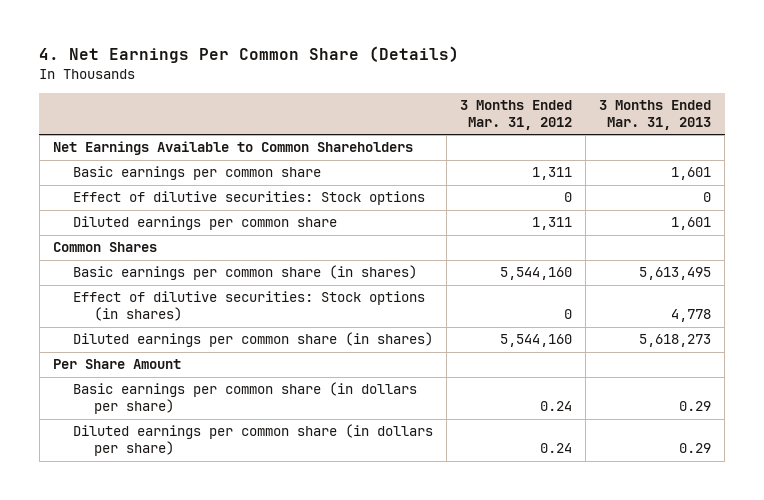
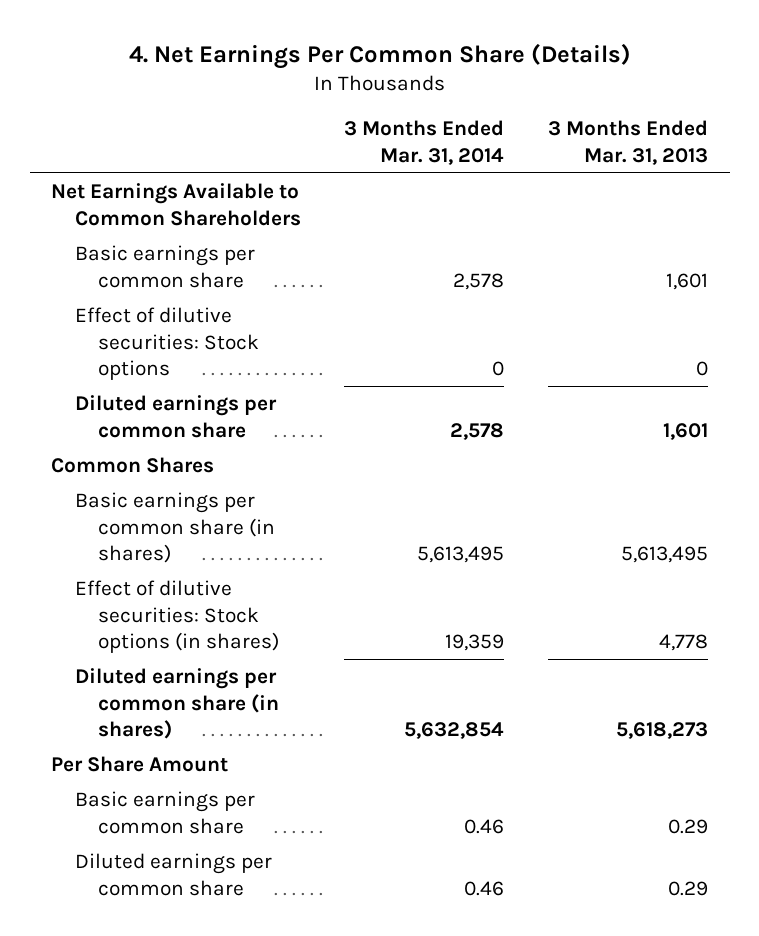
[460,100,573,130] 3 Months Ended Mar. 31, 2012 -> none
none -> [344,119,505,165] 3 Months Ended Mar. 31, 2014
[73,382,418,415] Basic earnings per common share (in dollars per share) -> [74,791,255,834] Basic earnings per common share
[73,424,434,457] Diluted earnings per common share (in dollars per share) -> [74,853,272,896] Diluted earnings per common share

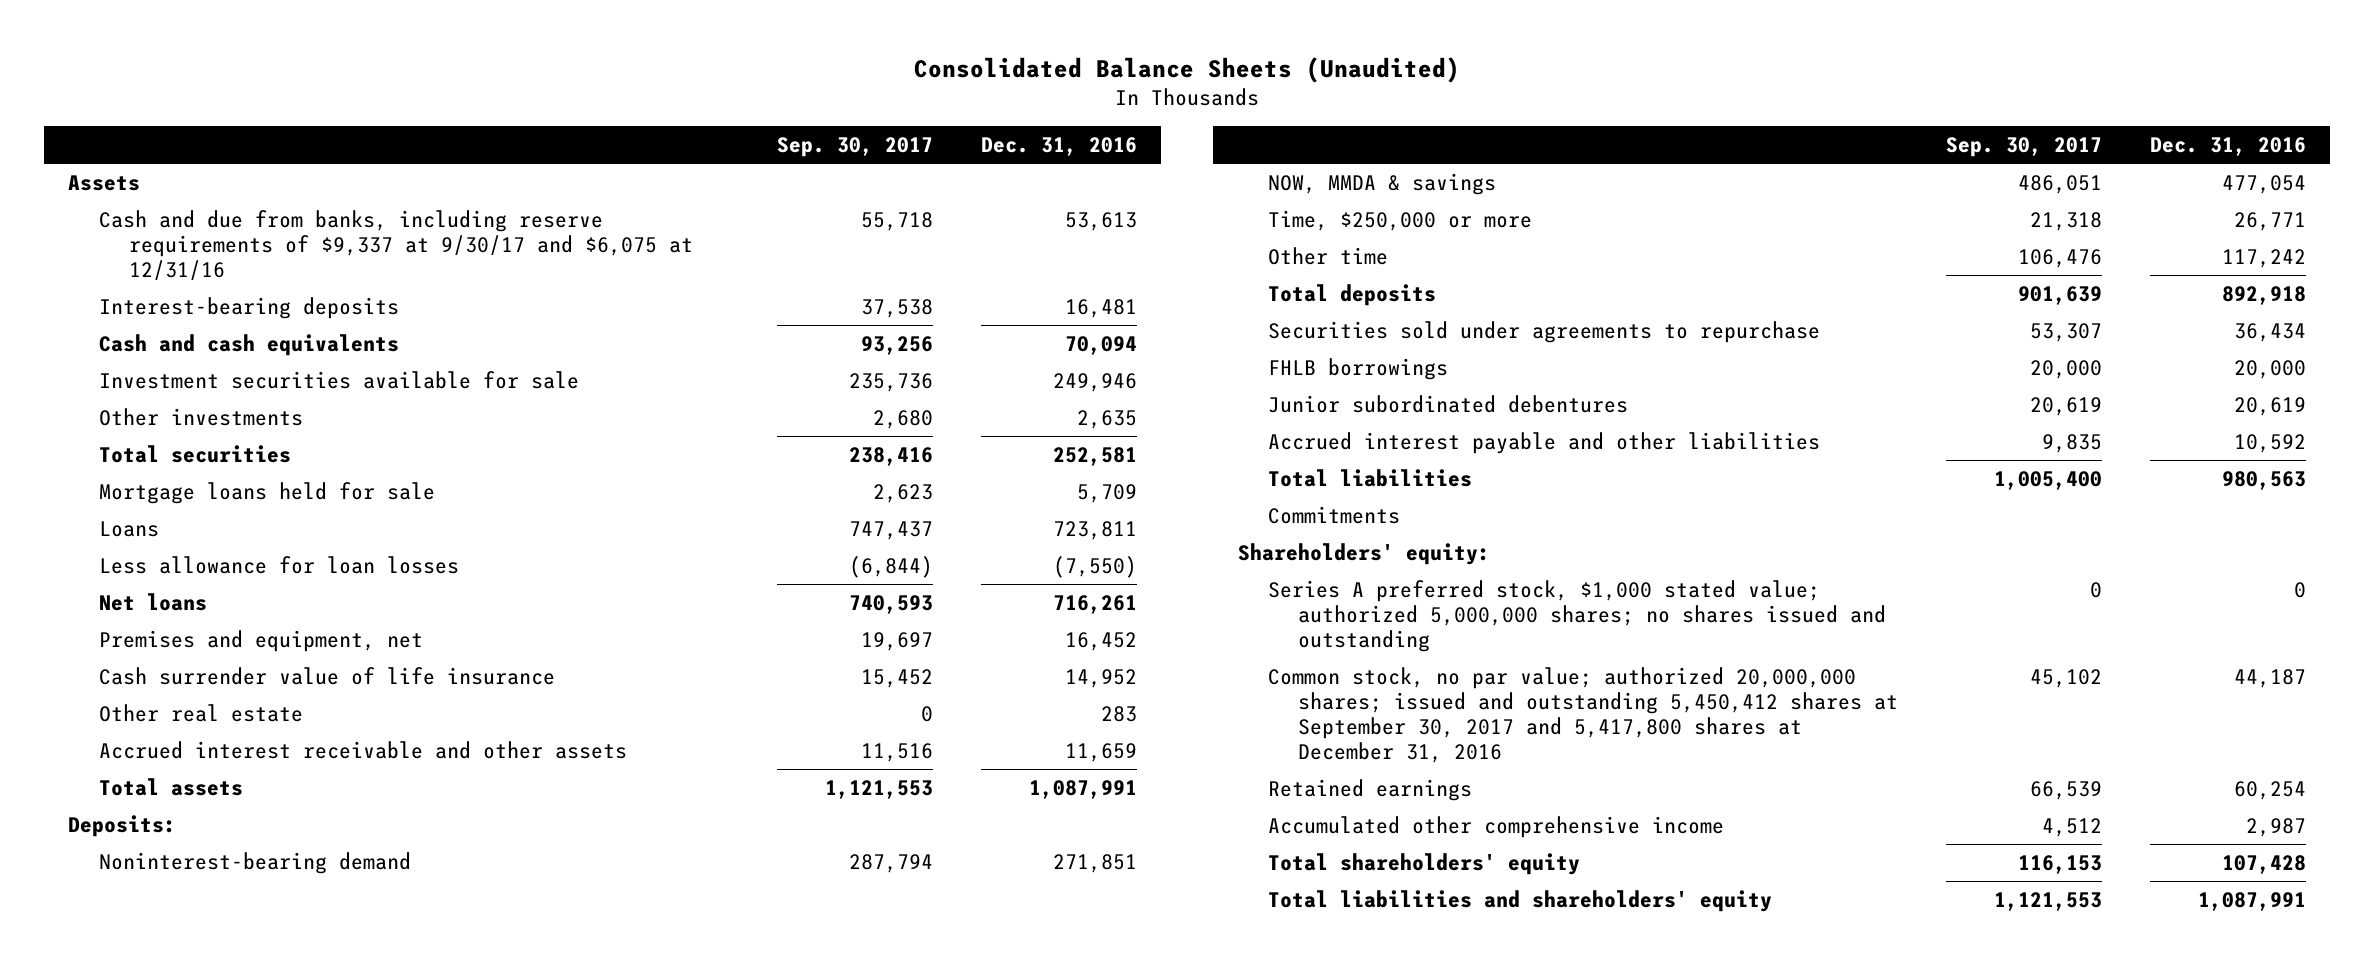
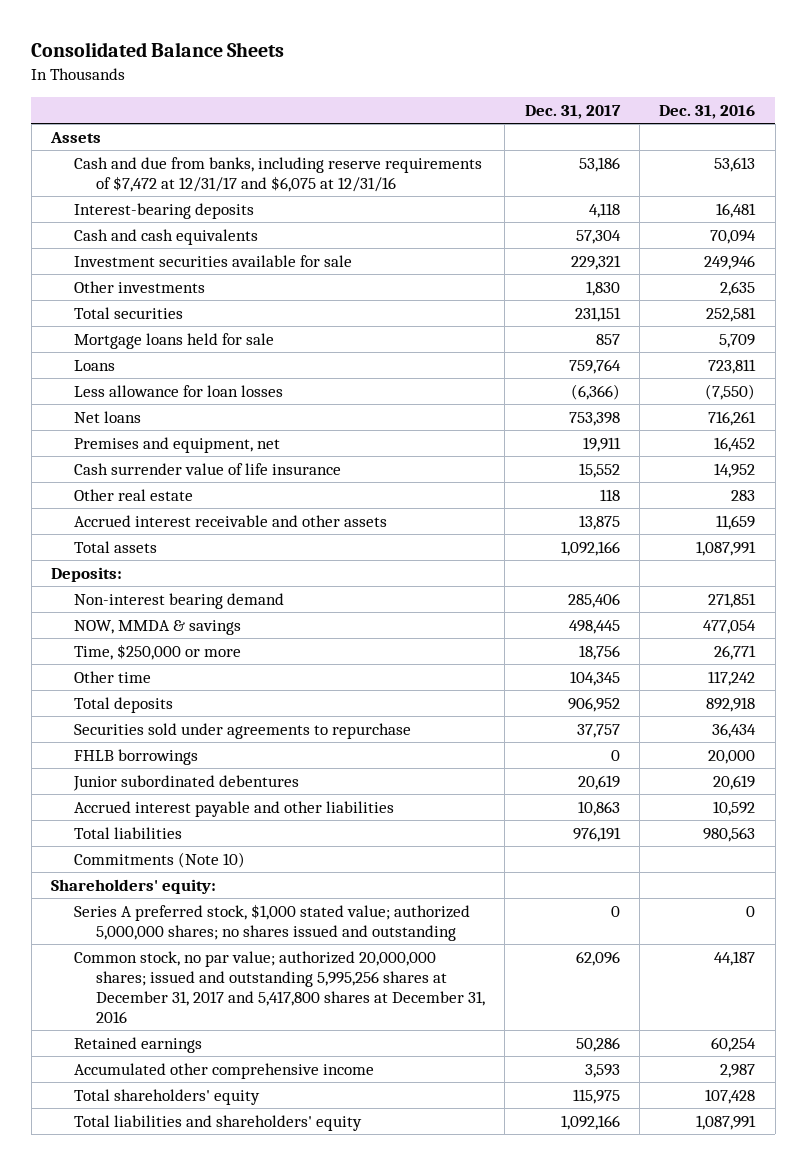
[914,56,1461,83] Consolidated Balance Sheets (Unaudited) -> [31,42,285,58] Consolidated Balance Sheets
[776,136,933,157] Sep. 30, 2017 -> none
none -> [524,105,621,120] Dec. 31, 2017
[98,209,693,280] Cash and due from banks, including reserve requirements of $9,337 at 9/30/17 and $6,075 at 12/31/16 -> [73,156,482,192] Cash and due from banks, including reserve requirements of $7,472 at 12/31/17 and $6,075 at 12/31/16
[98,851,411,874] Noninterest-bearing demand -> [73,592,284,609] Non-interest bearing demand
[1267,505,1400,524] Commitments -> [73,851,245,868] Commitments (Note 10)
[1267,666,1898,763] Common stock, no par value; authorized 20,000,000 shares; issued and outstanding 5,450,412 shares at September 30, 2017 and 5,417,800 shares at December 31, 2016 -> [73,950,486,1023] Common stock, no par value; authorized 20,000,000 shares; issued and outstanding 5,995,256 shares at December 31, 2017 and 5,417,800 shares at December 31, 2016

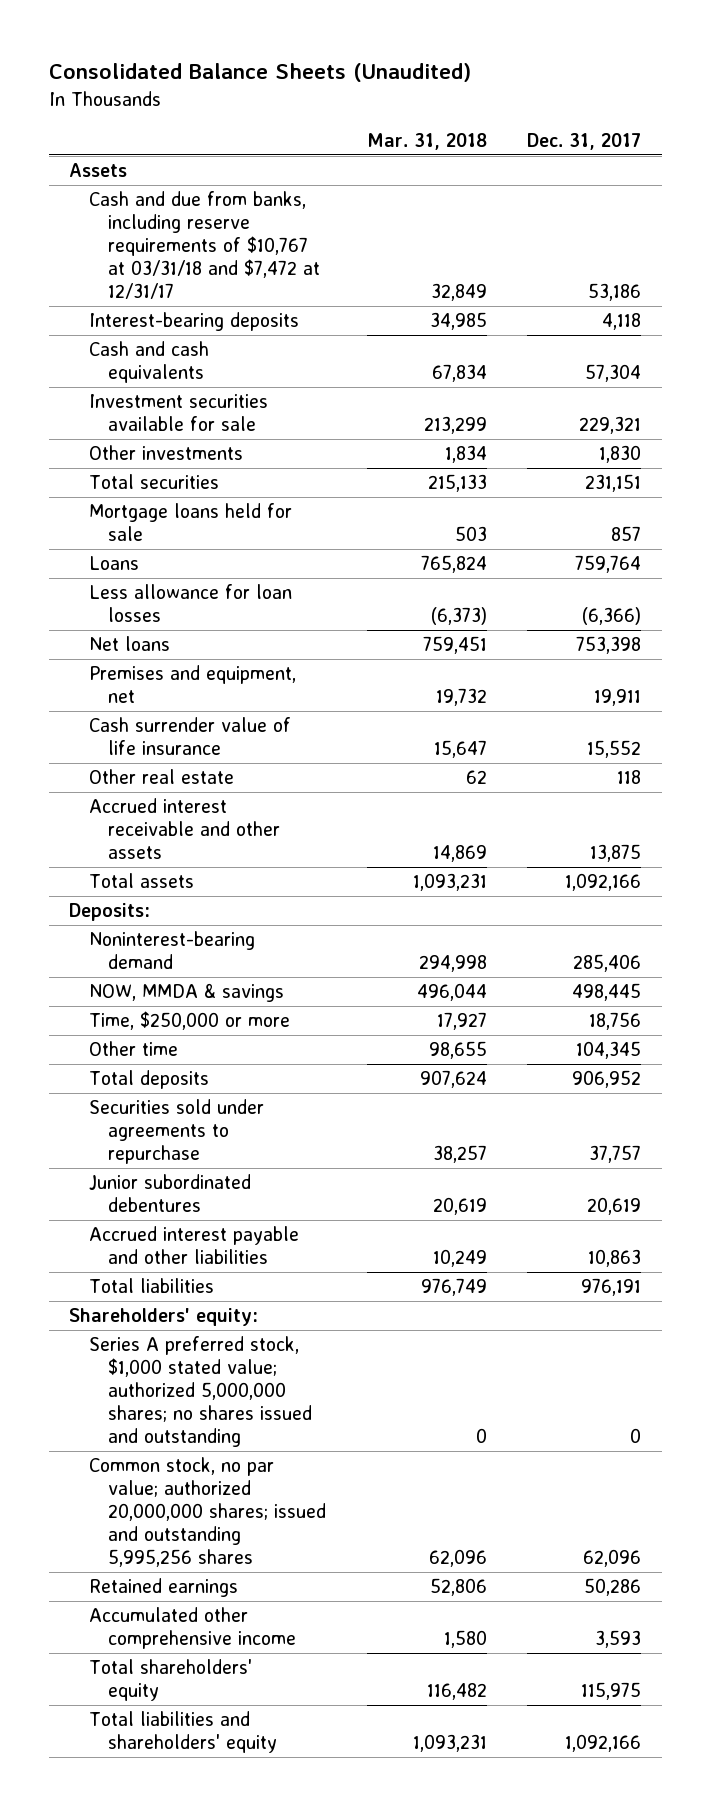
[31,42,285,58] Consolidated Balance Sheets -> [48,63,471,83] Consolidated Balance Sheets (Unaudited)
[659,105,756,120] Dec. 31, 2016 -> none
none -> [366,132,487,150] Mar. 31, 2018
[73,156,482,192] Cash and due from banks, including reserve requirements of $7,472 at 12/31/17 and $6,075 at 12/31/16 -> [88,191,320,300] Cash and due from banks, including reserve requirements of $10,767 at 03/31/18 and $7,472 at 12/31/17
[73,592,284,609] Non-interest bearing demand -> [88,931,255,970] Noninterest-bearing demand
[73,748,198,765] FHLB borrowings -> none
[73,851,245,868] Commitments (Note 10) -> none
[73,950,486,1023] Common stock, no par value; authorized 20,000,000 shares; issued and outstanding 5,995,256 shares at December 31, 2017 and 5,417,800 shares at December 31, 2016 -> [88,1457,326,1568] Common stock, no par value; authorized 20,000,000 shares; issued and outstanding 5,995,256 shares

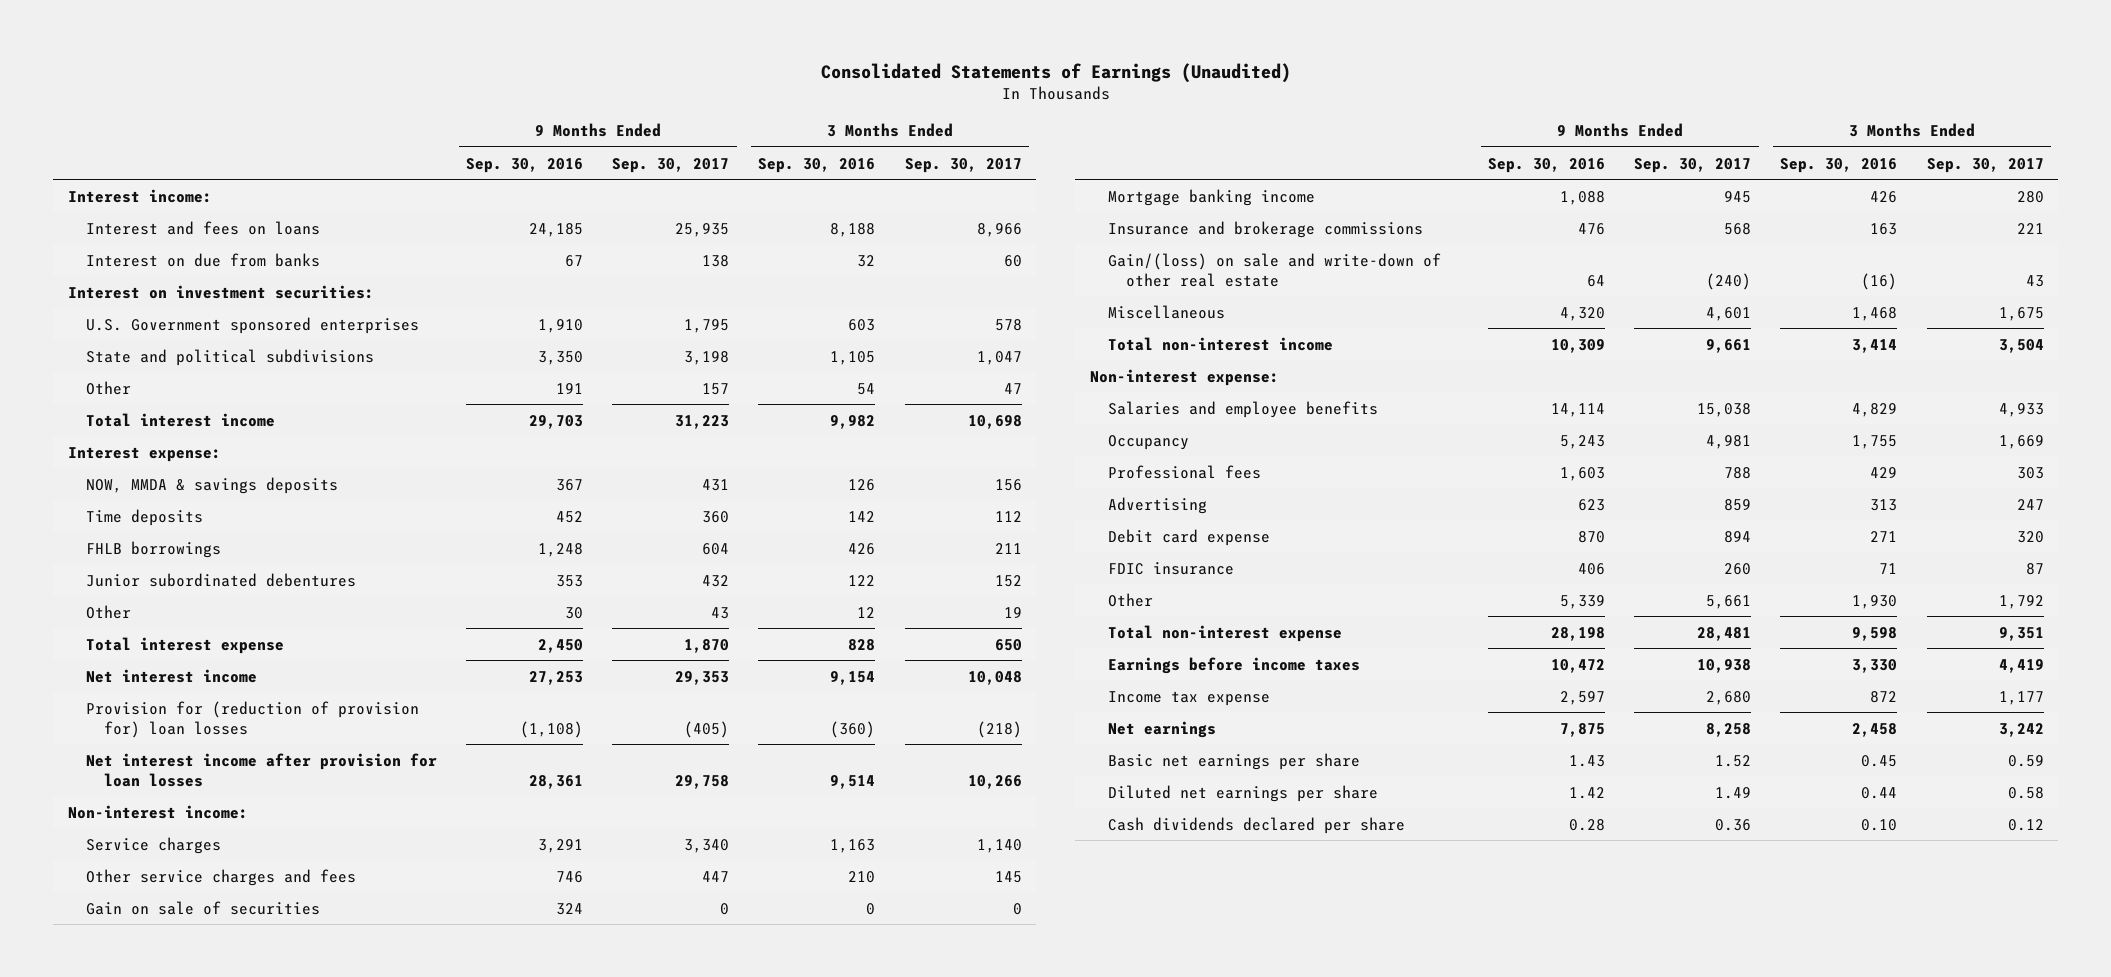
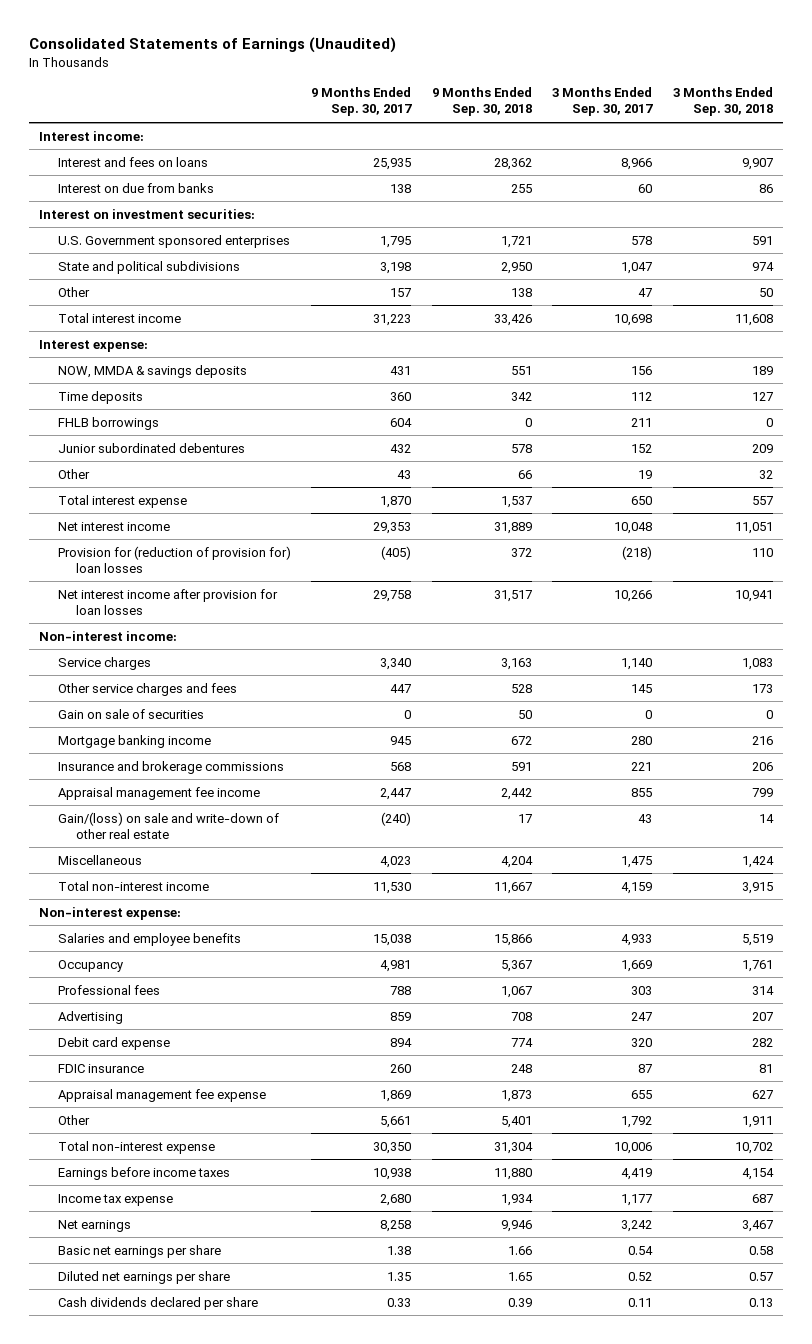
[466,157,584,173] Sep. 30, 2016 -> none
[758,157,876,173] Sep. 30, 2016 -> none
none -> [431,87,532,117] 9 Months Ended Sep. 30, 2018
none -> [672,87,773,117] 3 Months Ended Sep. 30, 2018
none -> [57,786,260,800] Appraisal management fee income
[1706,306,1752,321] 4,601 -> [380,855,412,868] 4,023
[1998,306,2044,321] 1,675 -> [621,855,653,868] 1,475
[1706,338,1752,353] 9,661 -> [373,881,412,894] 11,530
[1998,338,2044,353] 3,504 -> [621,881,653,894] 4,159
none -> [57,1088,266,1102] Appraisal management fee expense
[1697,626,1752,641] 28,481 -> [373,1141,412,1154] 30,350
[1998,626,2044,641] 9,351 -> [614,1141,653,1154] 10,006
[1715,754,1752,767] 1.52 -> [387,1245,412,1255] 1.38
[2007,754,2044,767] 0.59 -> [628,1245,654,1255] 0.54
[1715,786,1752,799] 1.49 -> [387,1271,412,1281] 1.35
[2007,786,2044,799] 0.58 -> [628,1271,653,1281] 0.52
[1715,818,1752,831] 0.36 -> [387,1297,412,1307] 0.33
[2007,818,2044,831] 0.12 -> [628,1297,653,1307] 0.11

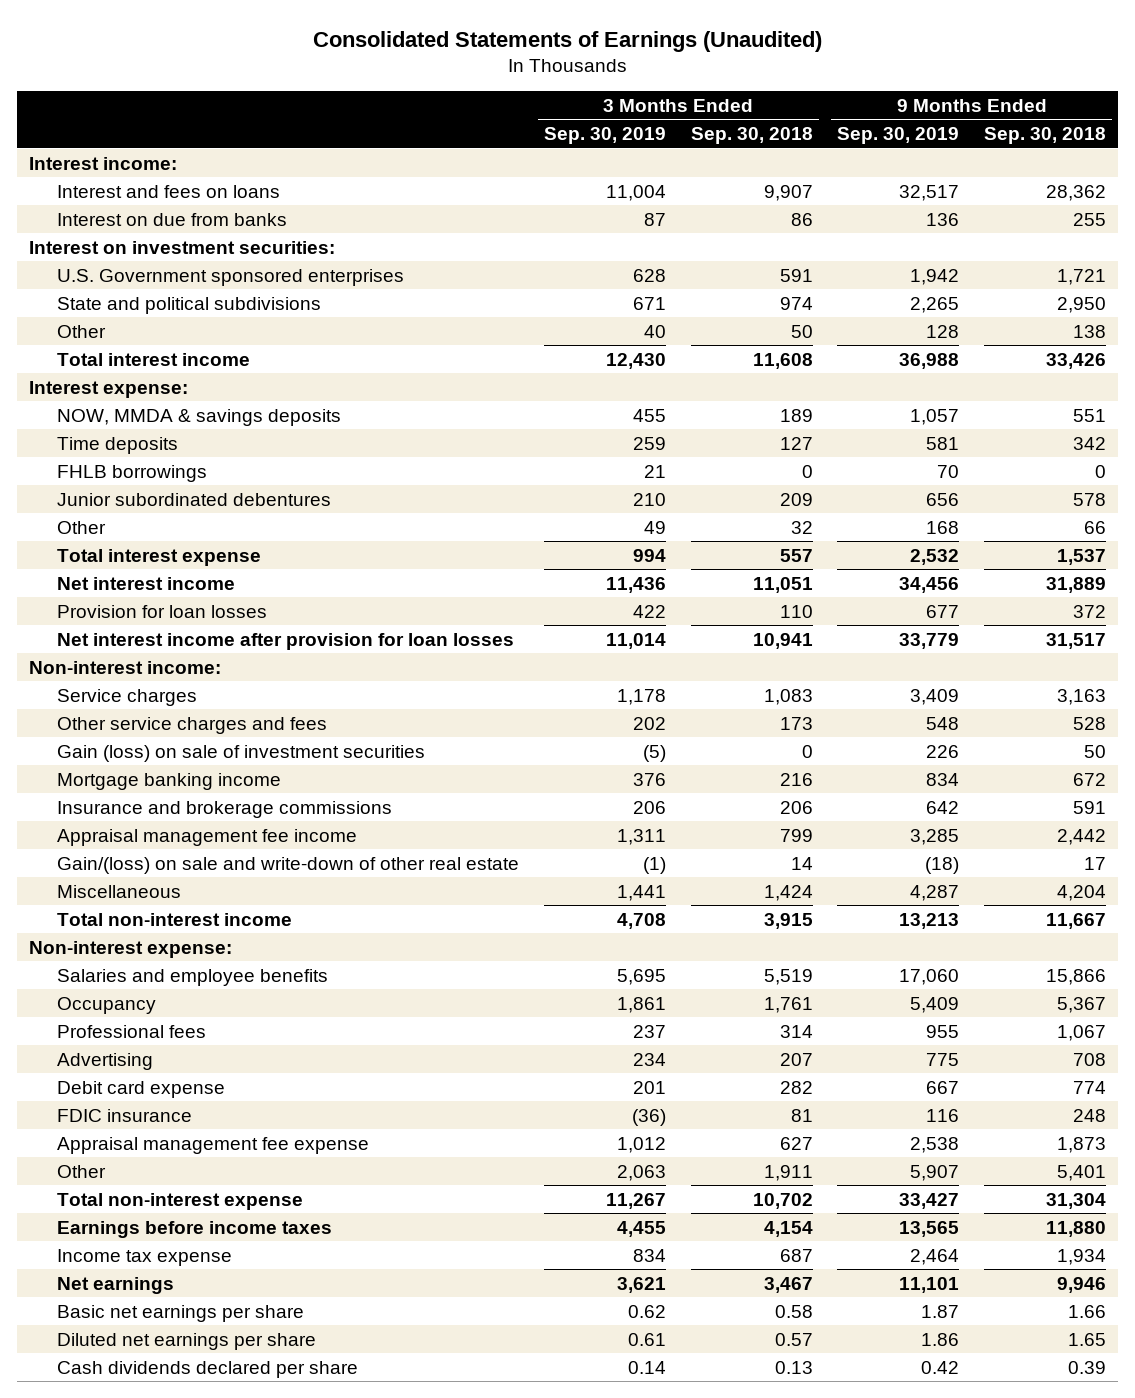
[311,87,413,117] 9 Months Ended Sep. 30, 2017 -> none
[552,87,654,117] 3 Months Ended Sep. 30, 2017 -> none
none -> [544,127,667,145] Sep. 30, 2019
none -> [837,127,960,145] Sep. 30, 2019
[57,545,291,573] Provision for (reduction of provision for) loan losses -> [57,604,268,618] Provision for loan losses
[57,708,204,719] Gain on sale of securities -> [57,744,426,762] Gain (loss) on sale of investment securities

